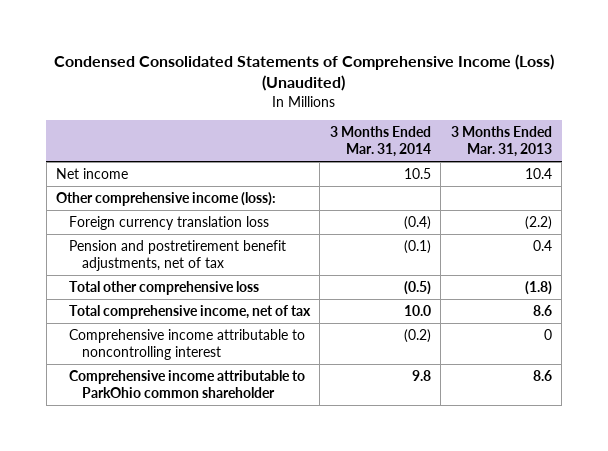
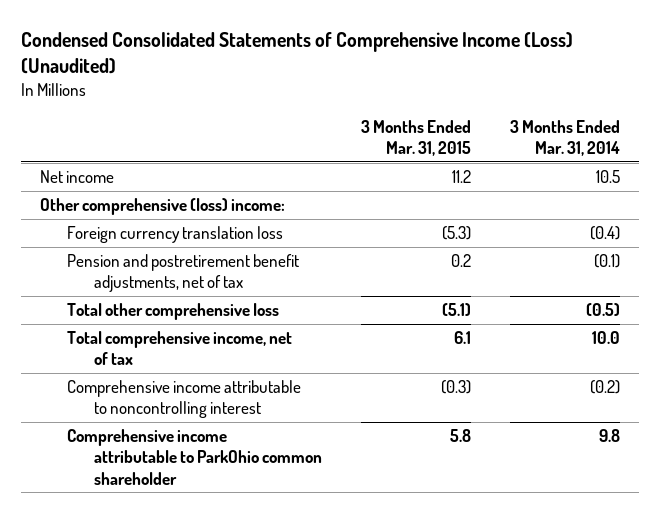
[450,126,552,157] 3 Months Ended Mar. 31, 2013 -> none
none -> [360,120,471,157] 3 Months Ended Mar. 31, 2015
[56,192,277,207] Other comprehensive income (loss): -> [39,197,285,215] Other comprehensive (loss) income:

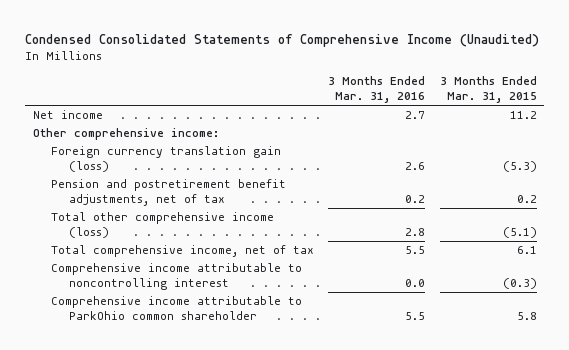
[20,31,573,75] Condensed Consolidated Statements of Comprehensive Income (Loss) (Unaudited) -> [25,33,540,47] Condensed Consolidated Statements of Comprehensive Income (Unaudited)
[509,120,620,157] 3 Months Ended Mar. 31, 2014 -> none
none -> [328,76,426,104] 3 Months Ended Mar. 31, 2016
[39,197,285,215] Other comprehensive (loss) income: -> [32,128,219,141] Other comprehensive income:
[66,225,283,243] Foreign currency translation loss -> [50,146,281,173] Foreign currency translation gain (loss)
[66,302,279,320] Total other comprehensive loss -> [50,212,274,239] Total other comprehensive income (loss)

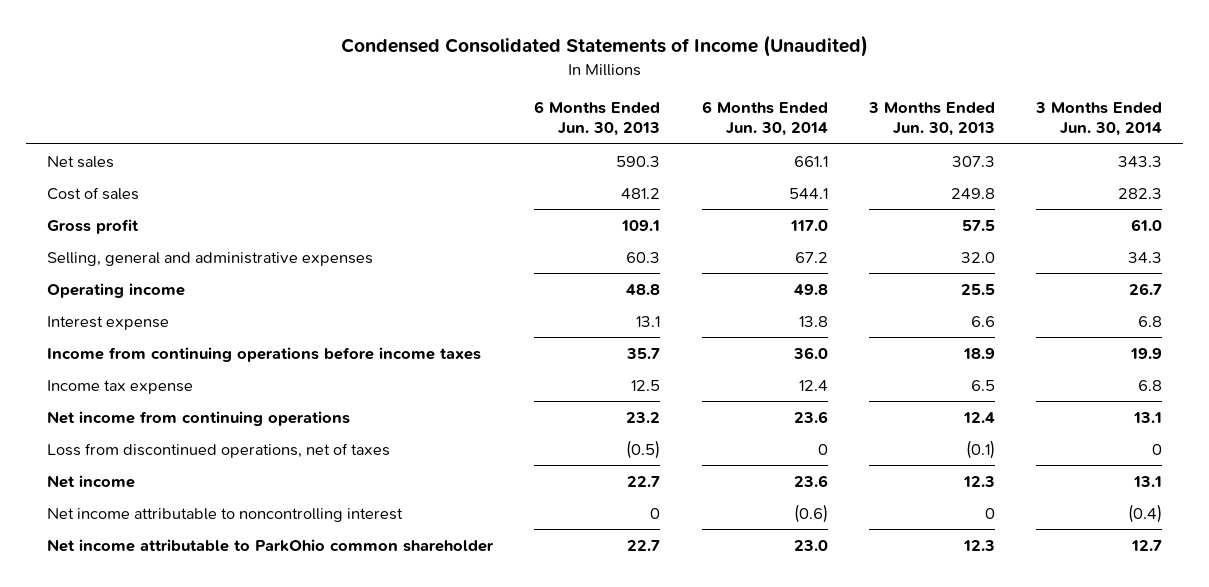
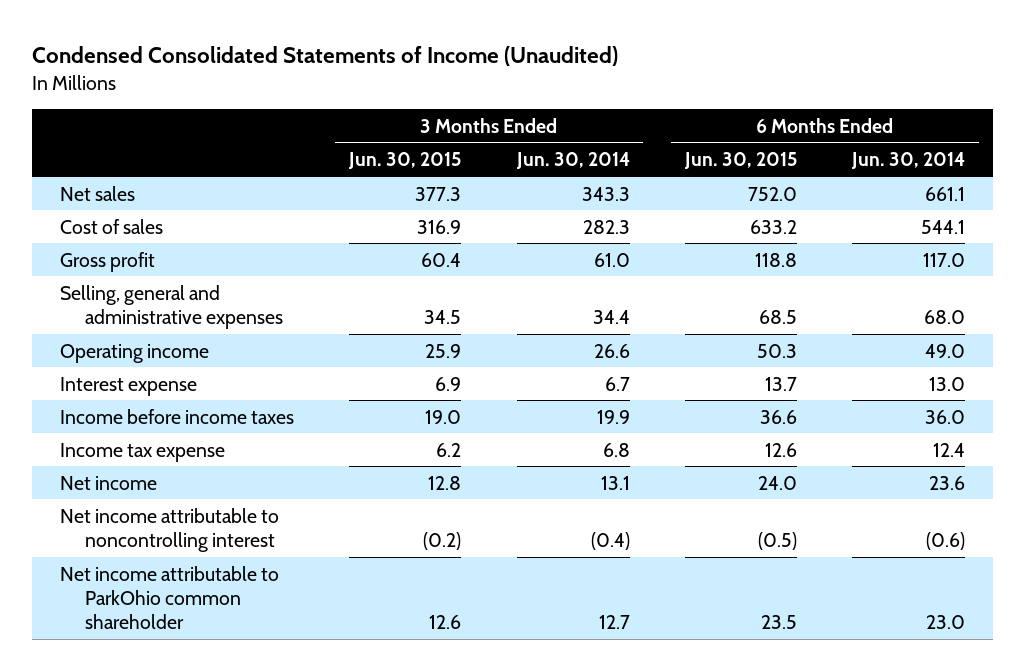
[534,101,661,137] 6 Months Ended Jun. 30, 2013 -> none
[867,102,995,137] 3 Months Ended Jun. 30, 2013 -> none
none -> [348,152,462,170] Jun. 30, 2015
none -> [683,152,797,170] Jun. 30, 2015
[794,251,828,263] 67.2 -> [924,309,966,324] 68.0
[1128,251,1163,263] 34.3 -> [592,309,630,324] 34.4
[793,283,828,295] 49.8 -> [925,343,966,358] 49.0
[1129,282,1163,295] 26.7 -> [593,343,630,358] 26.6
[798,315,828,327] 13.8 -> [929,376,966,391] 13.0
[1138,315,1163,327] 6.8 -> [604,376,630,391] 6.7
[47,346,482,362] Income from continuing operations before income taxes -> [59,408,294,424] Income before income taxes
[47,410,351,426] Net income from continuing operations -> none
[47,442,391,458] Loss from discontinued operations, net of taxes -> none

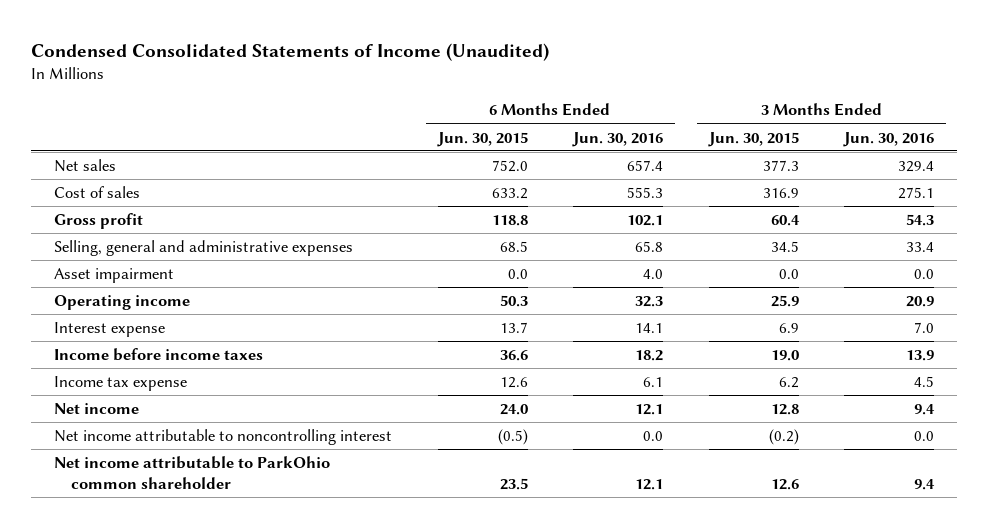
[515,152,630,170] Jun. 30, 2014 -> none
[851,152,966,170] Jun. 30, 2014 -> none
none -> [572,131,664,147] Jun. 30, 2016
none -> [843,131,935,147] Jun. 30, 2016
none -> [53,268,174,284] Asset impairment

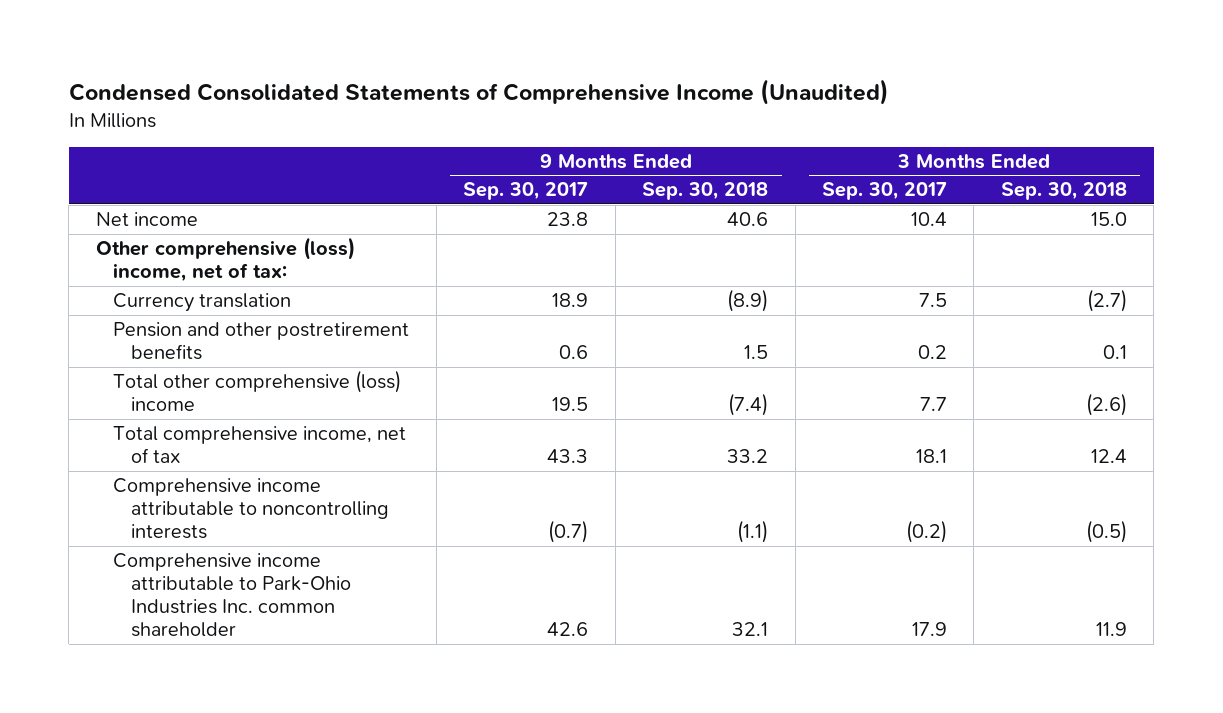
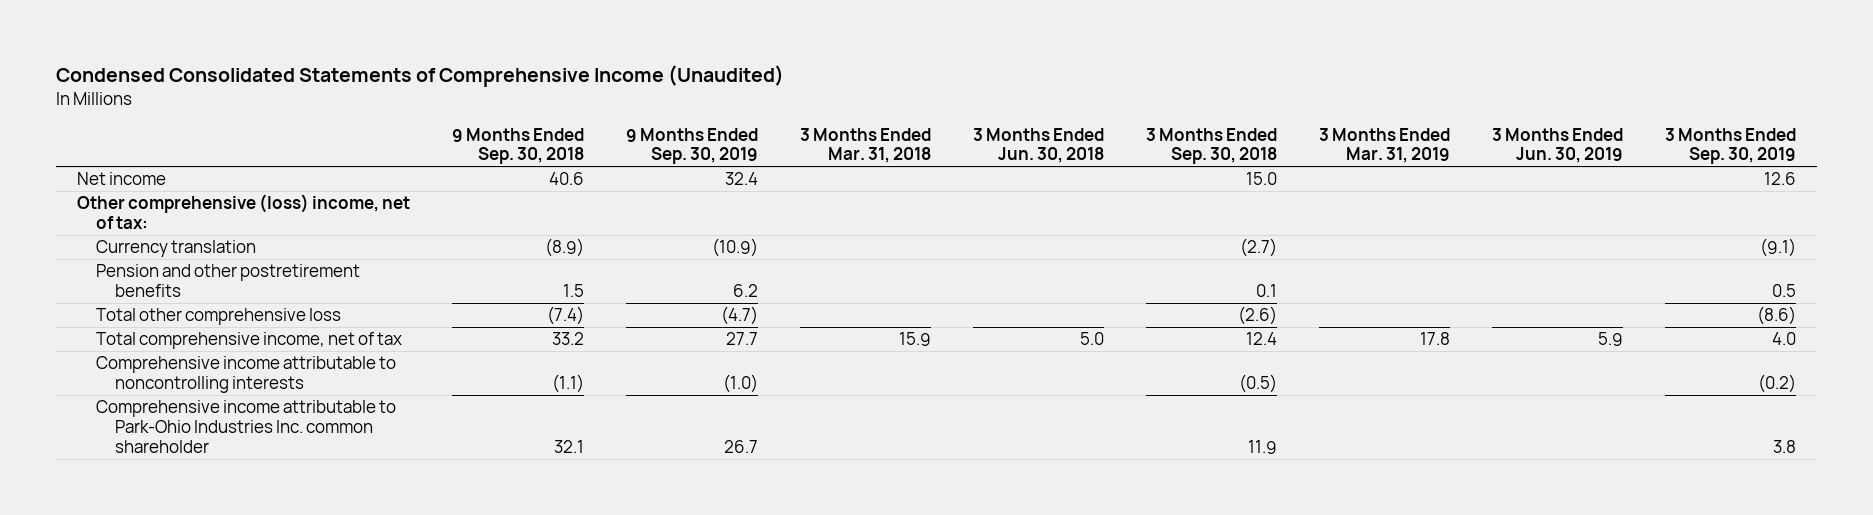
[463,182,589,201] Sep. 30, 2017 -> none
[822,182,948,201] Sep. 30, 2017 -> none
none -> [626,127,759,165] 9 Months Ended Sep. 30, 2019
none -> [800,127,932,164] 3 Months Ended Mar. 31, 2018
none -> [973,127,1105,164] 3 Months Ended Jun. 30, 2018
none -> [1319,127,1451,164] 3 Months Ended Mar. 31, 2019
none -> [1492,127,1624,164] 3 Months Ended Jun. 30, 2019
none -> [1665,127,1797,165] 3 Months Ended Sep. 30, 2019
[113,370,402,412] Total other comprehensive (loss) income -> [96,308,342,326] Total other comprehensive loss

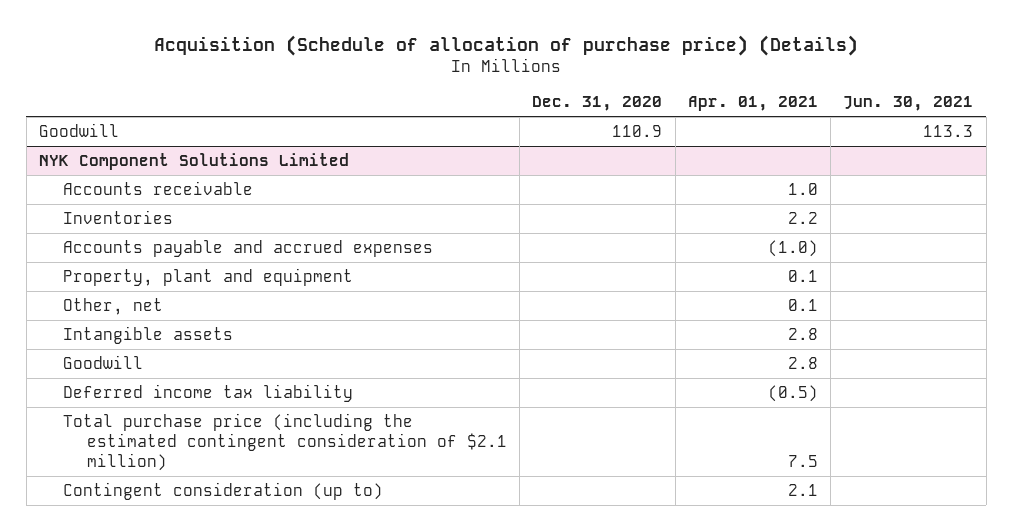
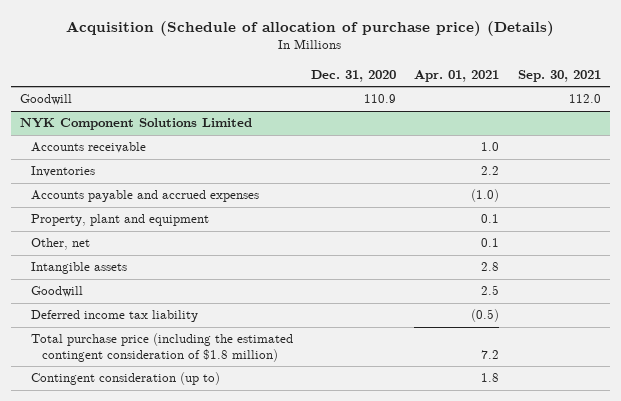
[843,96,974,112] Jun. 30, 2021 -> none
none -> [517,69,601,82] Sep. 30, 2021
[787,357,818,370] 2.8 -> [481,285,500,296] 2.5
[62,413,507,471] Total purchase price (including the estimated contingent consideration of $2.1 million) -> [30,333,293,362] Total purchase price (including the estimated contingent consideration of $1.8 million)
[787,454,818,467] 7.5 -> [481,349,500,359] 7.2
[787,484,818,497] 2.1 -> [481,373,500,383] 1.8

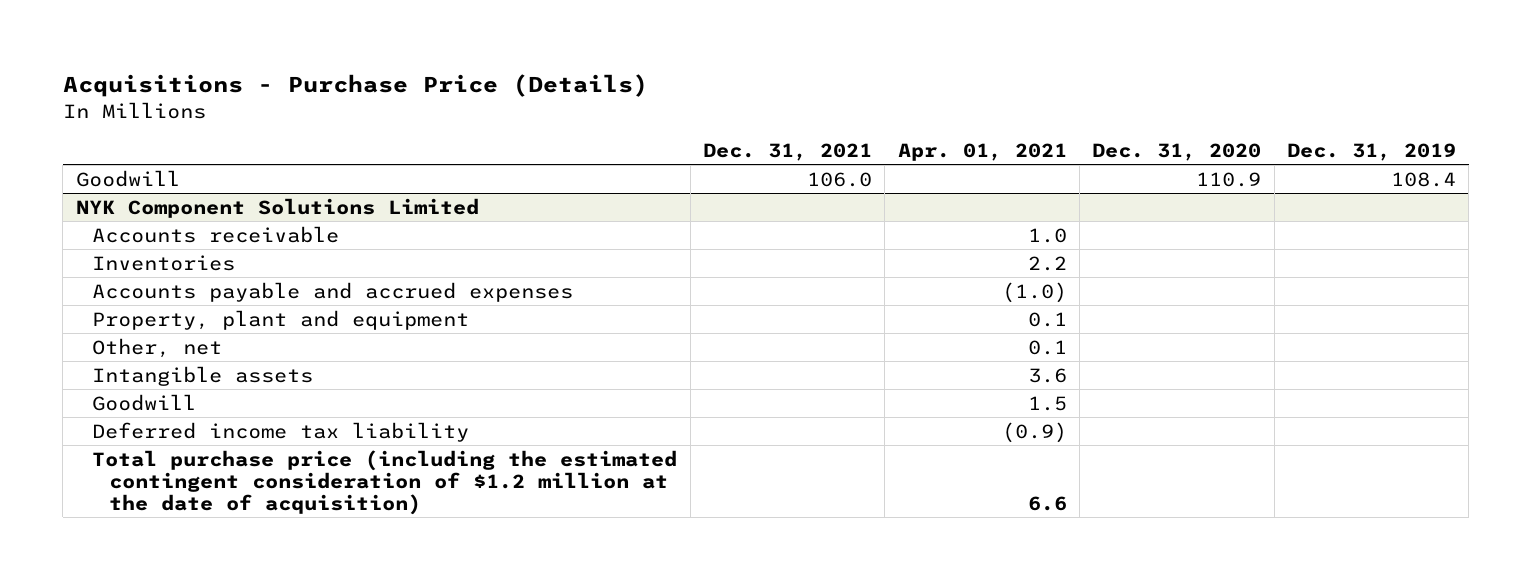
[66,20,555,36] Acquisition (Schedule of allocation of purchase price) (Details) -> [62,74,648,98] Acquisitions - Purchase Price (Details)
[517,69,601,82] Sep. 30, 2021 -> none
none -> [702,143,872,162] Dec. 31, 2021
none -> [1286,143,1456,162] Dec. 31, 2019
[30,372,220,386] Contingent consideration (up to) -> none
[481,262,500,272] 2.8 -> [1027,367,1067,383] 3.6
[481,285,500,296] 2.5 -> [1027,395,1067,411] 1.5
[471,309,500,323] (0.5) -> [1001,421,1067,443] (0.9)
[30,333,293,362] Total purchase price (including the estimated contingent consideration of $1.8 million) -> [92,449,678,515] Total purchase price (including the estimated contingent consideration of $1.2 million at the date of acquisition)
[481,349,500,359] 7.2 -> [1027,495,1067,511] 6.6

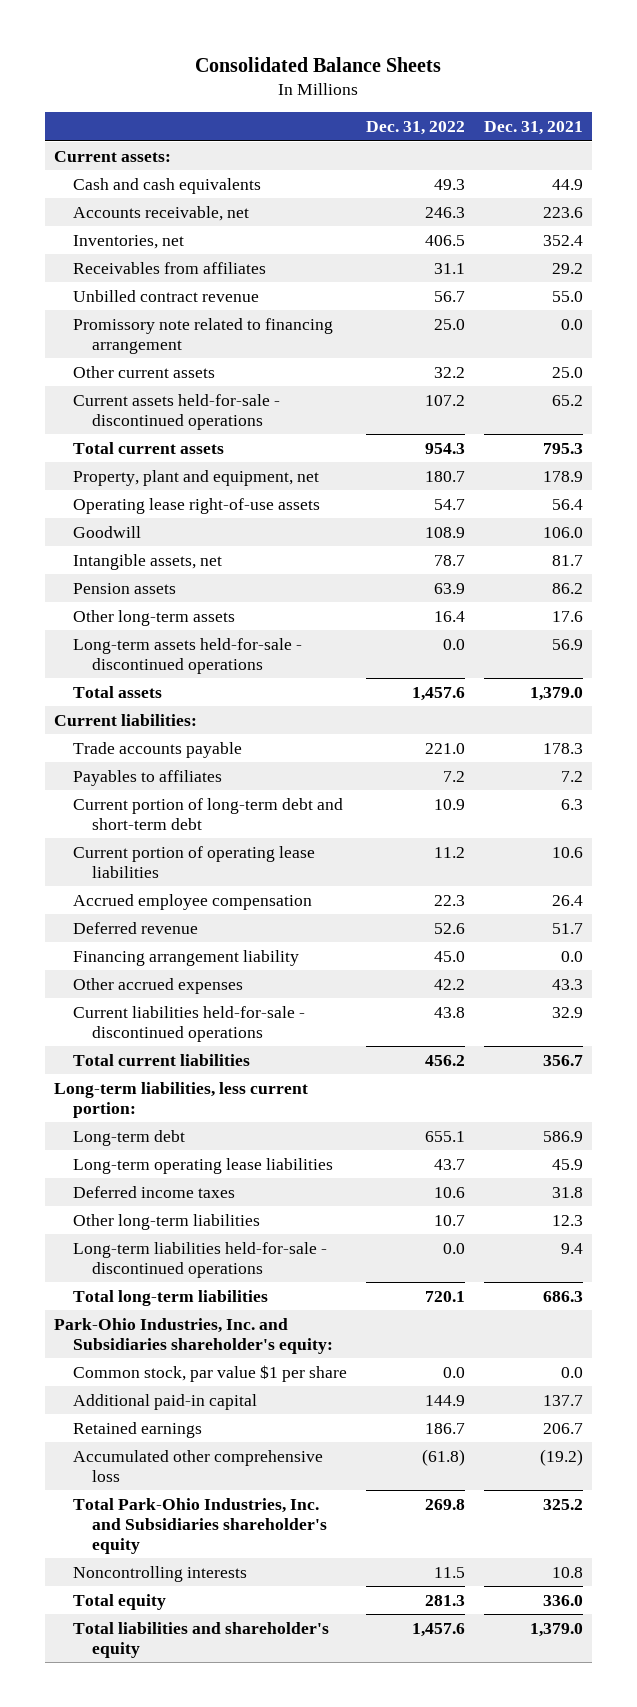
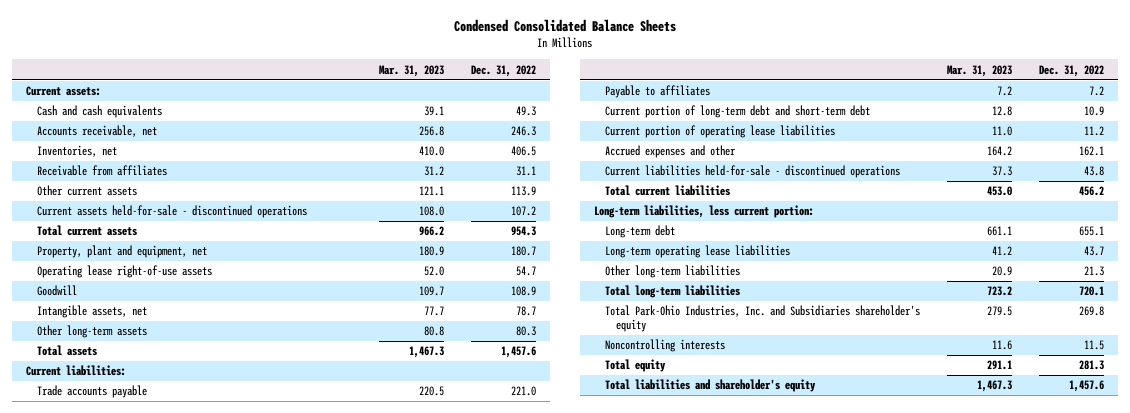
[195,56,442,72] Consolidated Balance Sheets -> [454,19,677,33] Condensed Consolidated Balance Sheets
[483,121,583,136] Dec. 31, 2021 -> none
none -> [379,64,445,77] Mar. 31, 2023
[72,289,259,302] Unbilled contract revenue -> none
[72,317,333,354] Promissory note related to financing arrangement -> none
[72,261,266,274] Receivables from affiliates -> [37,165,168,177] Receivable from affiliates
[433,366,465,378] 32.2 -> [511,186,537,197] 113.9
[72,582,176,594] Pension assets -> none
[72,637,302,674] Long-term assets held-for-sale - discontinued operations -> none
[433,610,465,622] 16.4 -> [516,326,537,337] 80.3
[72,769,222,786] Payables to affiliates -> [604,85,710,99] Payable to affiliates
[72,893,312,910] Accrued employee compensation -> none
[72,921,198,934] Deferred revenue -> none
[72,949,299,966] Financing arrangement liability -> none
[72,977,243,994] Other accrued expenses -> [604,145,736,159] Accrued expenses and other
[433,978,465,990] 42.2 -> [1079,146,1105,157] 162.1
[72,1185,235,1198] Deferred income taxes -> none
[72,1241,327,1278] Long-term liabilities held-for-sale - discontinued operations -> none
[433,1214,465,1226] 10.7 -> [1084,266,1105,277] 21.3
[54,1317,333,1354] Park-Ohio Industries, Inc. and Subsidiaries shareholder's equity: -> none
[72,1364,347,1382] Common stock, par value $1 per share -> none
[72,1393,257,1410] Additional paid-in capital -> none
[72,1421,202,1438] Retained earnings -> none
[72,1449,323,1482] Accumulated other comprehensive loss -> none

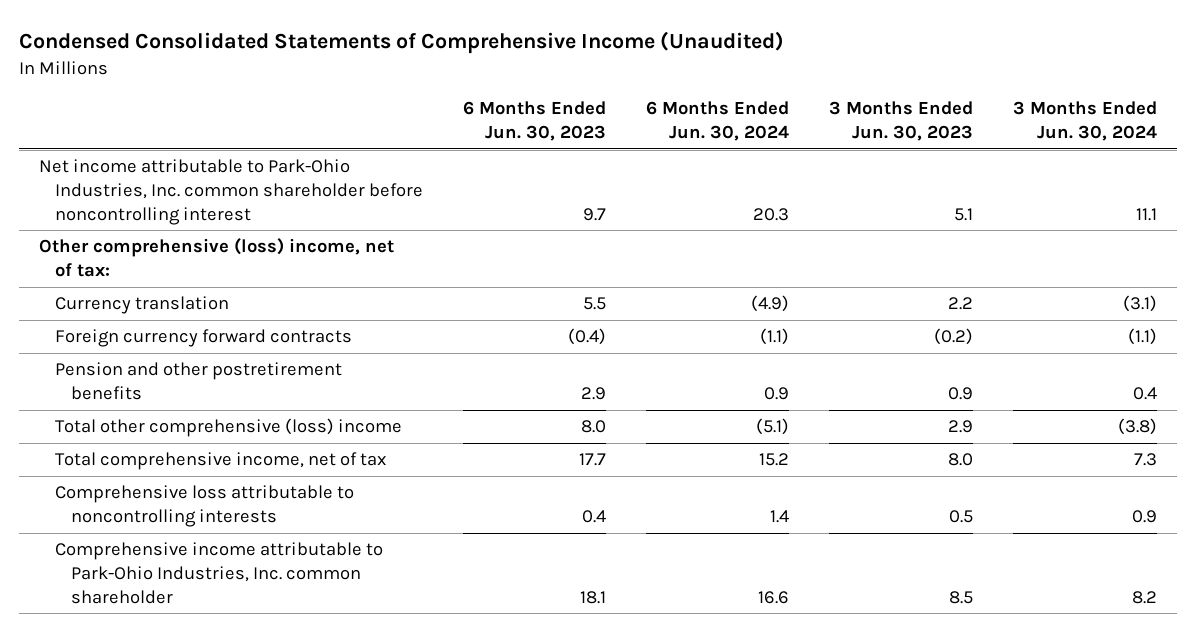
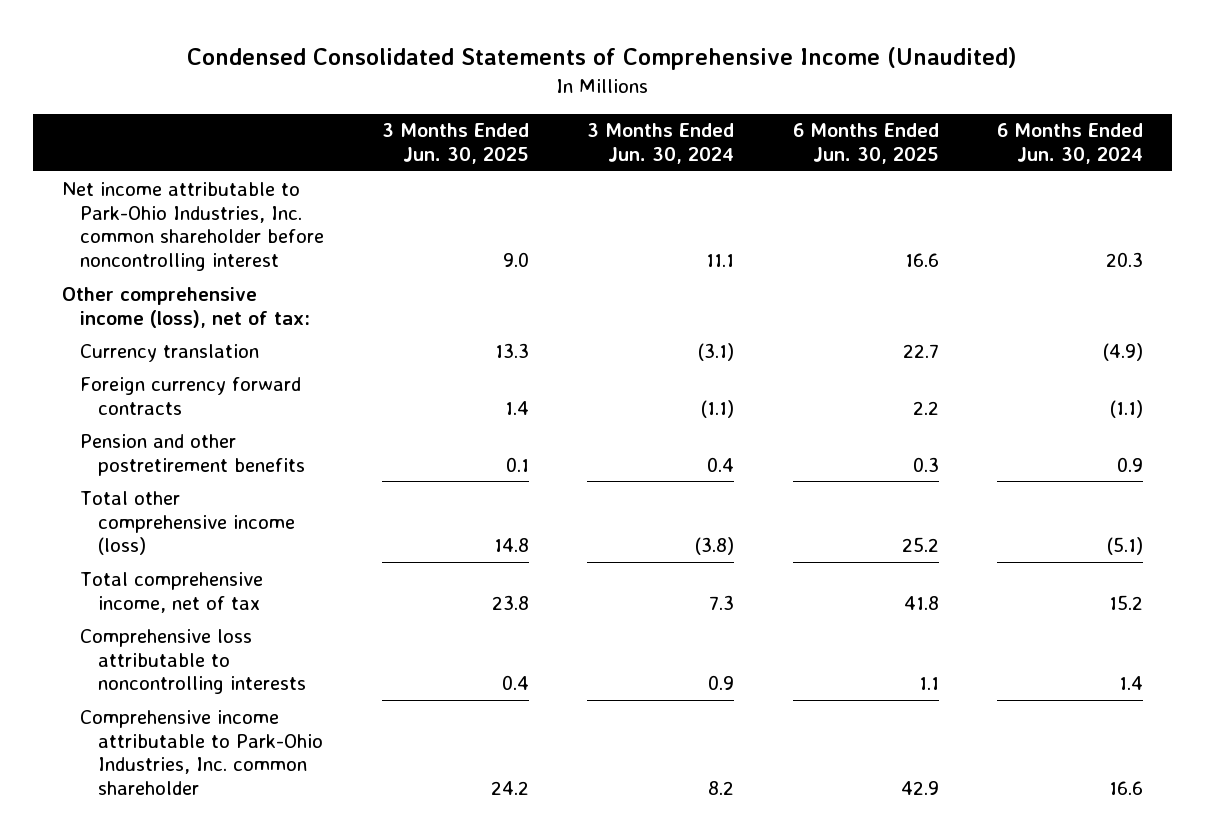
[463,101,607,142] 6 Months Ended Jun. 30, 2023 -> none
[828,101,973,142] 3 Months Ended Jun. 30, 2023 -> none
none -> [382,123,530,165] 3 Months Ended Jun. 30, 2025
none -> [792,123,939,165] 6 Months Ended Jun. 30, 2025
[39,238,395,278] Other comprehensive (loss) income, net of tax: -> [62,286,310,328] Other comprehensive income (loss), net of tax:
[55,418,403,438] Total other comprehensive (loss) income -> [79,490,295,556] Total other comprehensive income (loss)

